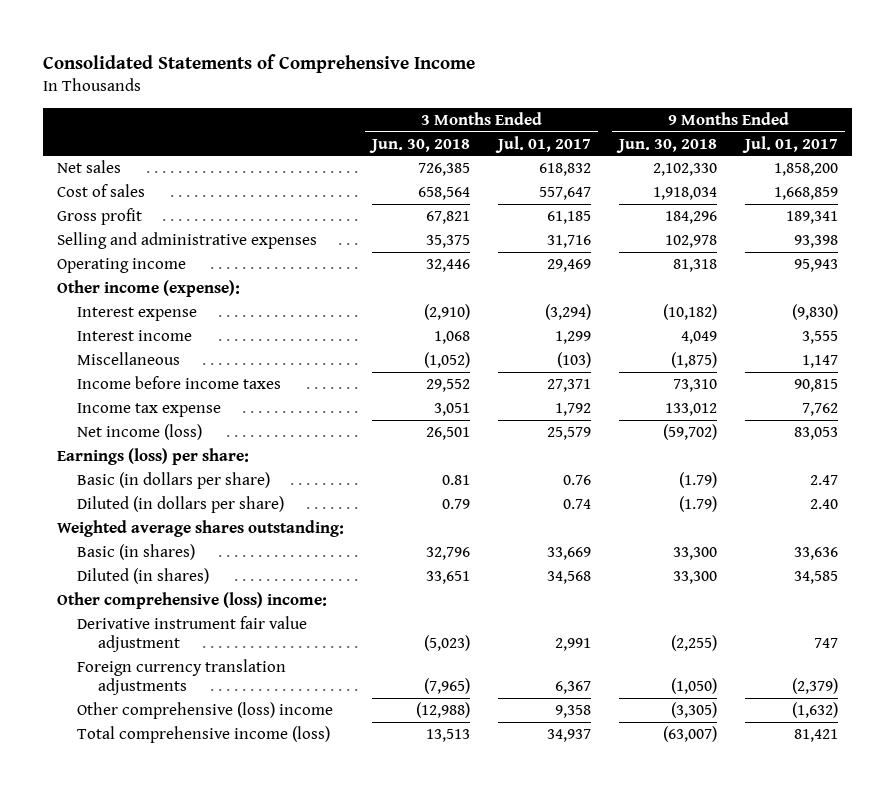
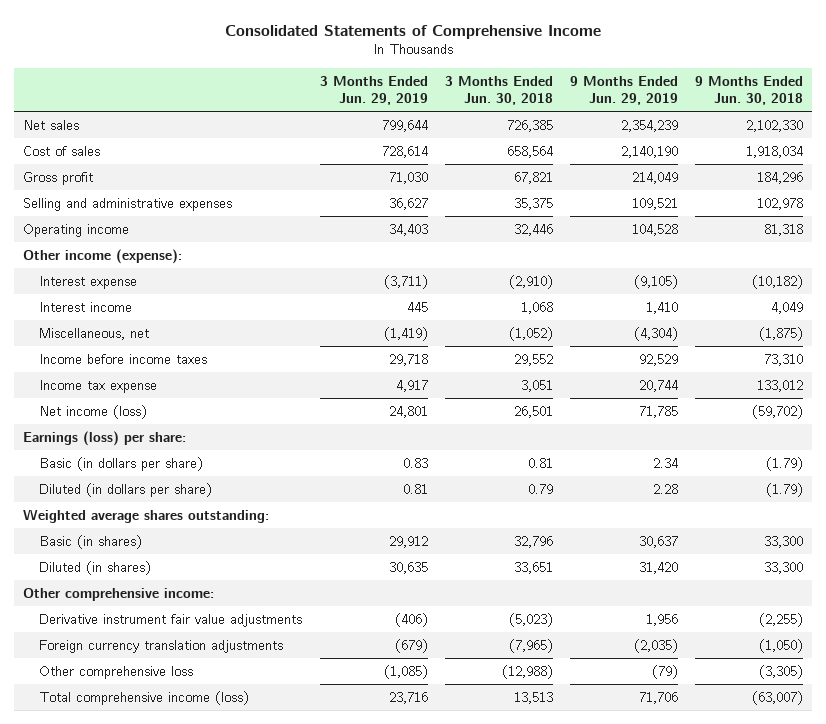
[495,135,592,153] Jul. 01, 2017 -> none
[742,135,839,153] Jul. 01, 2017 -> none
none -> [319,75,428,106] 3 Months Ended Jun. 29, 2019
none -> [570,75,679,106] 9 Months Ended Jun. 29, 2019
[77,352,181,366] Miscellaneous -> [39,327,150,340] Miscellaneous, net
[57,592,328,610] Other comprehensive (loss) income: -> [22,587,214,601] Other comprehensive income:
[77,616,308,653] Derivative instrument fair value adjustment -> [39,613,303,627] Derivative instrument fair value adjustments
[77,702,334,720] Other comprehensive (loss) income -> [39,665,194,679] Other comprehensive loss

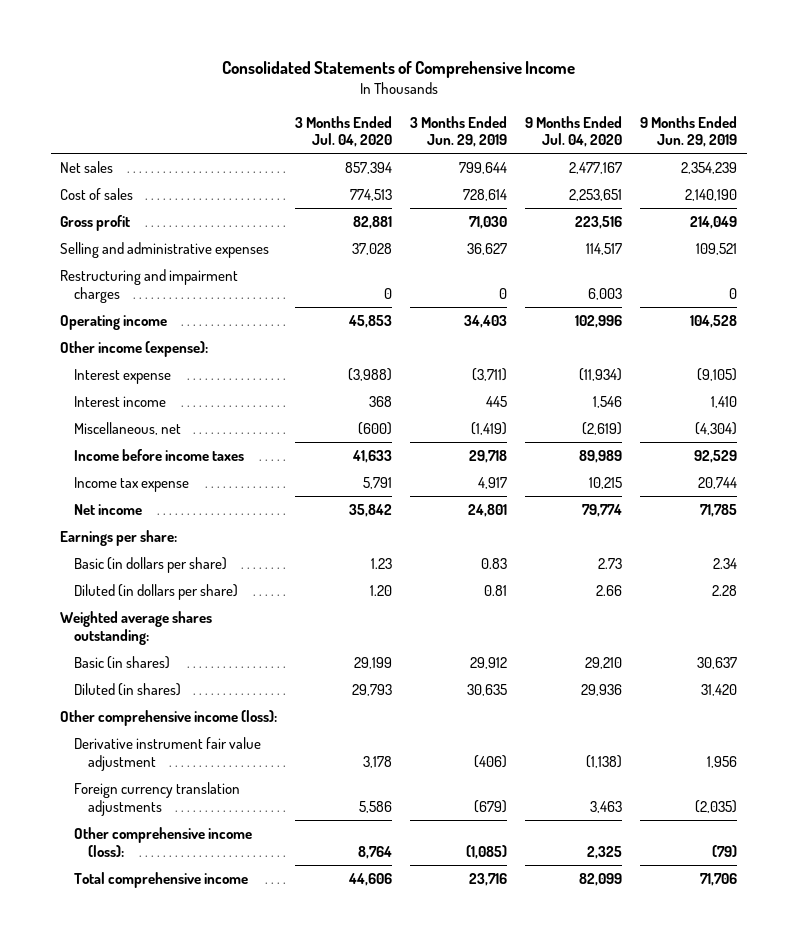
[444,75,553,106] 3 Months Ended Jun. 30, 2018 -> none
[695,75,804,106] 9 Months Ended Jun. 30, 2018 -> none
none -> [295,115,393,148] 3 Months Ended Jul. 04, 2020
none -> [525,115,623,148] 9 Months Ended Jul. 04, 2020
none -> [59,268,238,303] Restructuring and impairment charges
[39,404,148,419] Net income (loss) -> [73,503,142,515] Net income
[22,430,186,446] Earnings (loss) per share: -> [59,529,177,546] Earnings per share:
[22,587,214,601] Other comprehensive income: -> [59,709,277,726] Other comprehensive income (loss):
[39,613,303,627] Derivative instrument fair value adjustments -> [73,736,261,771] Derivative instrument fair value adjustment
[39,665,194,679] Other comprehensive loss -> [73,826,252,857] Other comprehensive income (loss):
[39,690,250,705] Total comprehensive income (loss) -> [73,871,248,888] Total comprehensive income

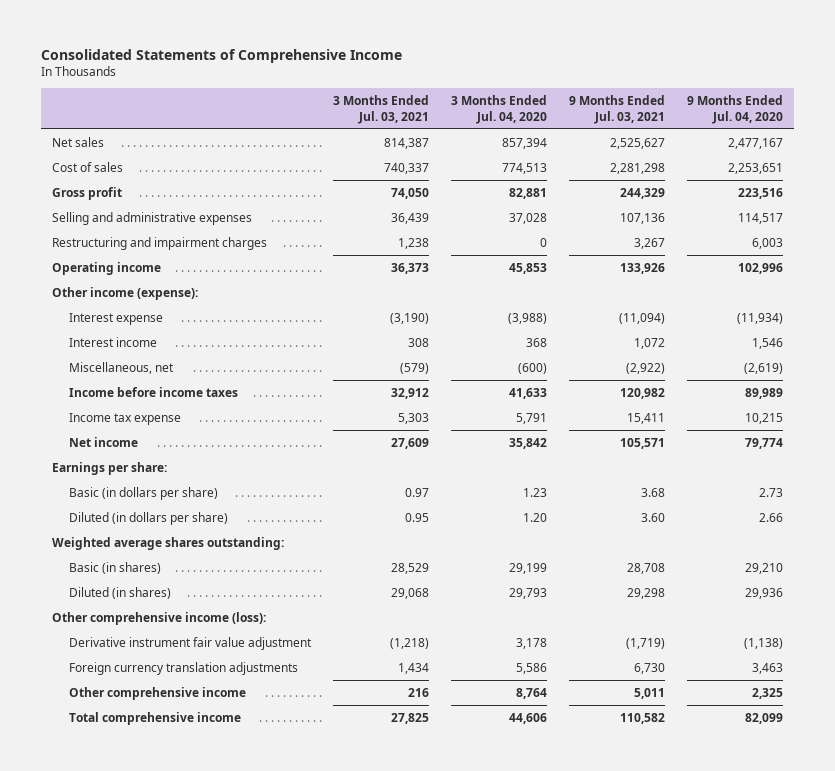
[410,115,508,148] 3 Months Ended Jun. 29, 2019 -> none
[640,115,738,148] 9 Months Ended Jun. 29, 2019 -> none
none -> [332,94,429,124] 3 Months Ended Jul. 03, 2021
none -> [568,94,665,124] 9 Months Ended Jul. 03, 2021
[73,826,252,857] Other comprehensive income (loss): -> [68,686,246,700] Other comprehensive income

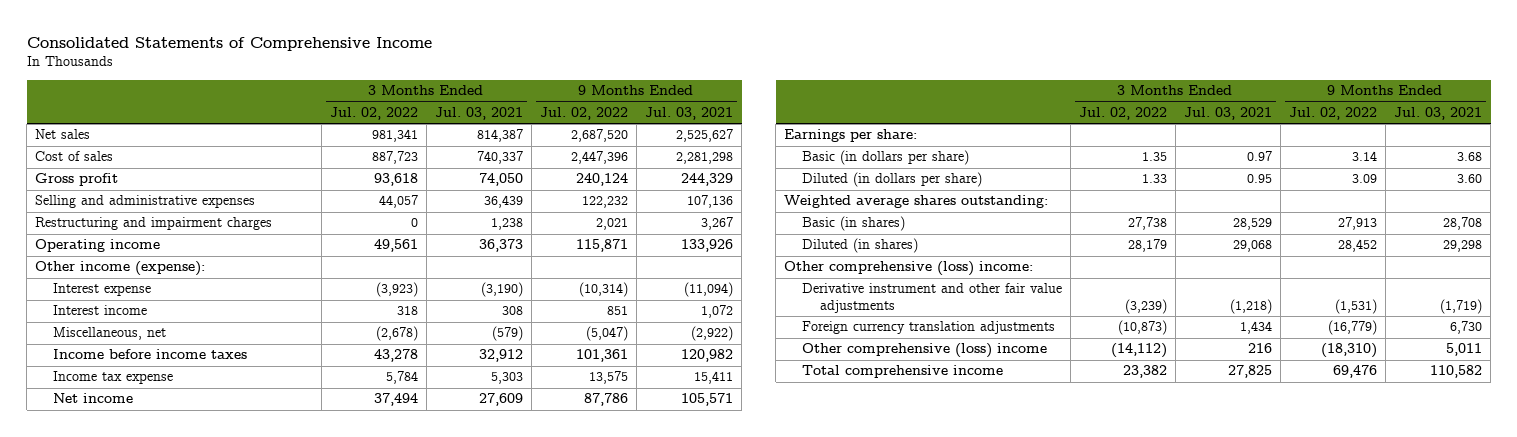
[450,94,547,124] 3 Months Ended Jul. 04, 2020 -> none
[686,94,783,124] 9 Months Ended Jul. 04, 2020 -> none
none -> [329,106,418,120] Jul. 02, 2022
none -> [539,106,628,120] Jul. 02, 2022
[51,611,266,625] Other comprehensive income (loss): -> [784,261,1034,277] Other comprehensive (loss) income:
[68,636,312,650] Derivative instrument fair value adjustment -> [801,283,1062,314] Derivative instrument and other fair value adjustments
[68,686,246,700] Other comprehensive income -> [801,343,1047,359] Other comprehensive (loss) income

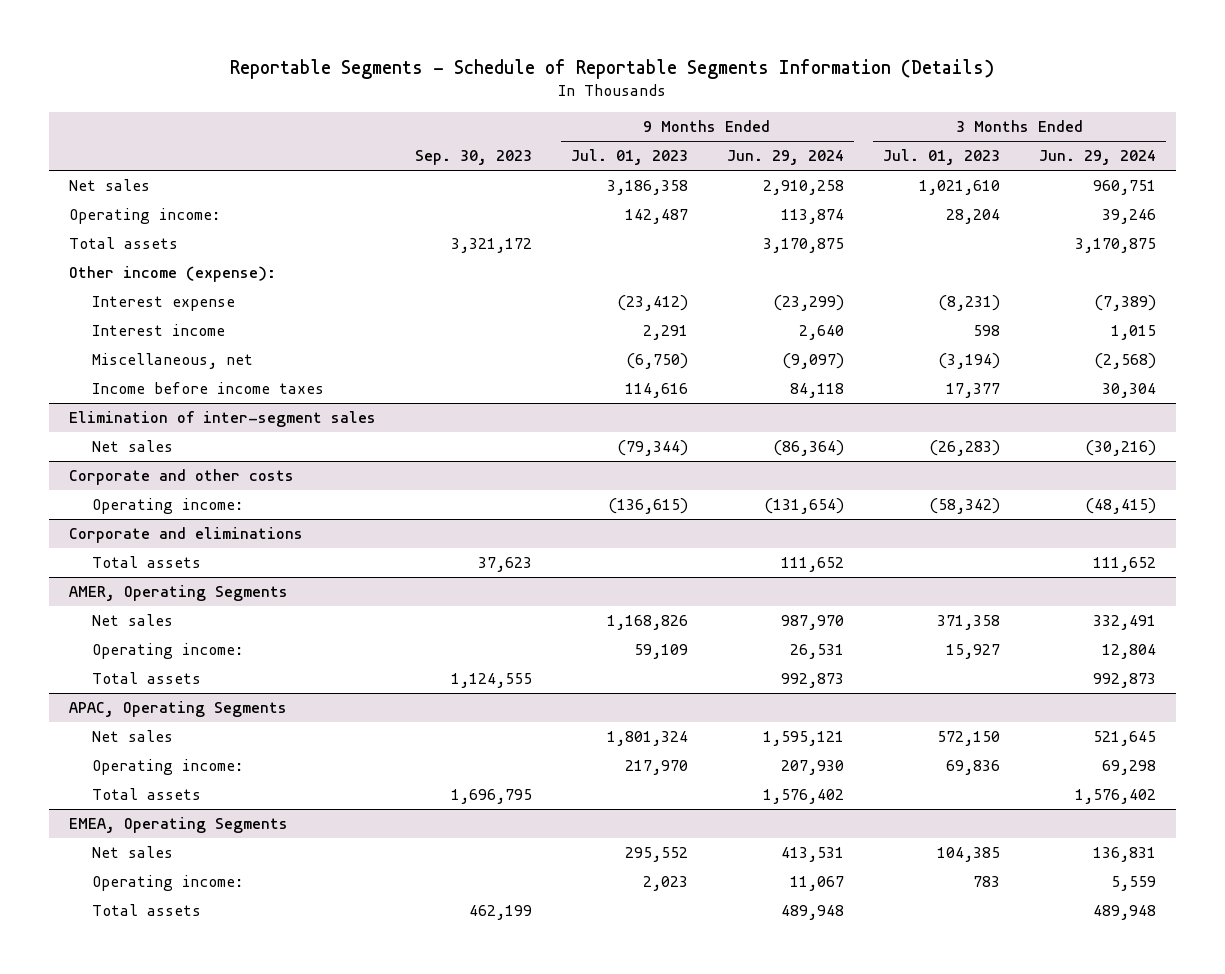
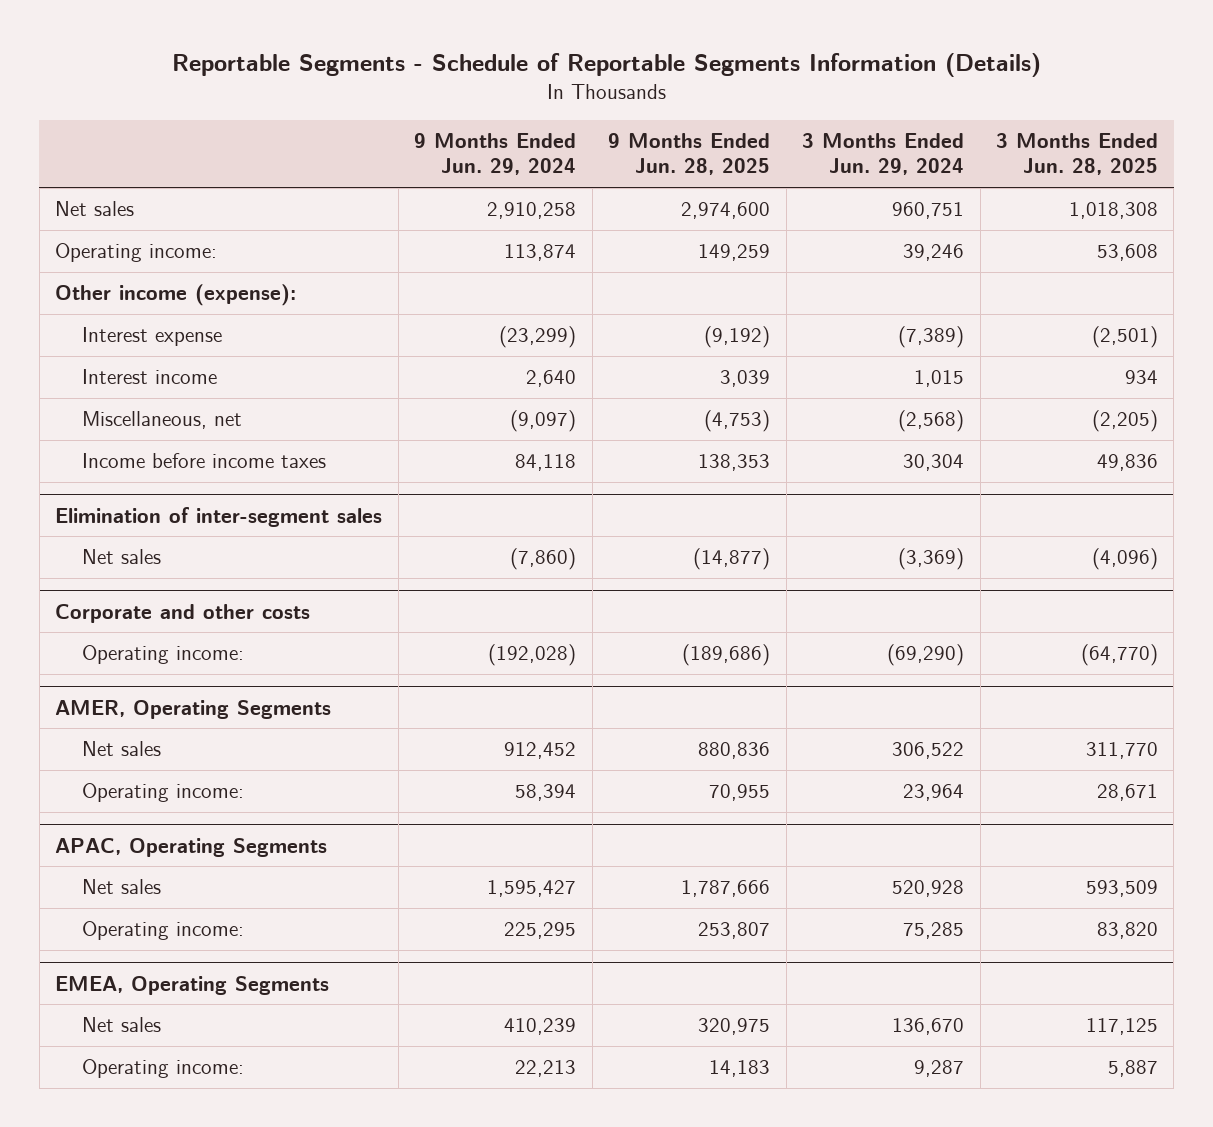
[414,150,532,166] Sep. 30, 2023 -> none
[570,149,688,166] Jul. 01, 2023 -> none
[883,149,1001,166] Jul. 01, 2023 -> none
none -> [608,133,771,176] 9 Months Ended Jun. 28, 2025
none -> [995,133,1158,176] 3 Months Ended Jun. 28, 2025
[68,237,178,250] Total assets -> none
[773,440,845,457] (86,364) -> [510,548,577,571] (7,860)
[1085,440,1157,457] (30,216) -> [898,548,965,571] (3,369)
[68,527,303,544] Corporate and eliminations -> none
[91,556,201,569] Total assets -> none
[764,498,845,515] (131,654) -> [488,644,577,667] (192,028)
[1085,498,1157,515] (48,415) -> [887,644,965,667] (69,290)
[91,672,201,685] Total assets -> none
[781,615,845,631] 987,970 -> [504,742,577,760] 912,452
[1093,615,1157,631] 332,491 -> [892,742,965,760] 306,522
[790,644,845,660] 26,531 -> [515,784,577,802] 58,394
[1102,644,1157,660] 12,804 -> [903,784,965,802] 23,964
[91,788,201,801] Total assets -> none
[763,731,845,747] 1,595,121 -> [487,880,577,898] 1,595,427
[1093,731,1157,747] 521,645 -> [892,880,965,898] 520,928
[781,760,845,776] 207,930 -> [504,922,577,940] 225,295
[1102,760,1157,776] 69,298 -> [903,922,965,940] 75,285
[91,904,201,917] Total assets -> none
[781,847,845,863] 413,531 -> [504,1018,577,1036] 410,239
[1093,847,1157,863] 136,831 -> [892,1018,965,1036] 136,670
[790,876,845,892] 11,067 -> [515,1060,577,1078] 22,213
[1111,876,1157,892] 5,559 -> [914,1060,965,1078] 9,287

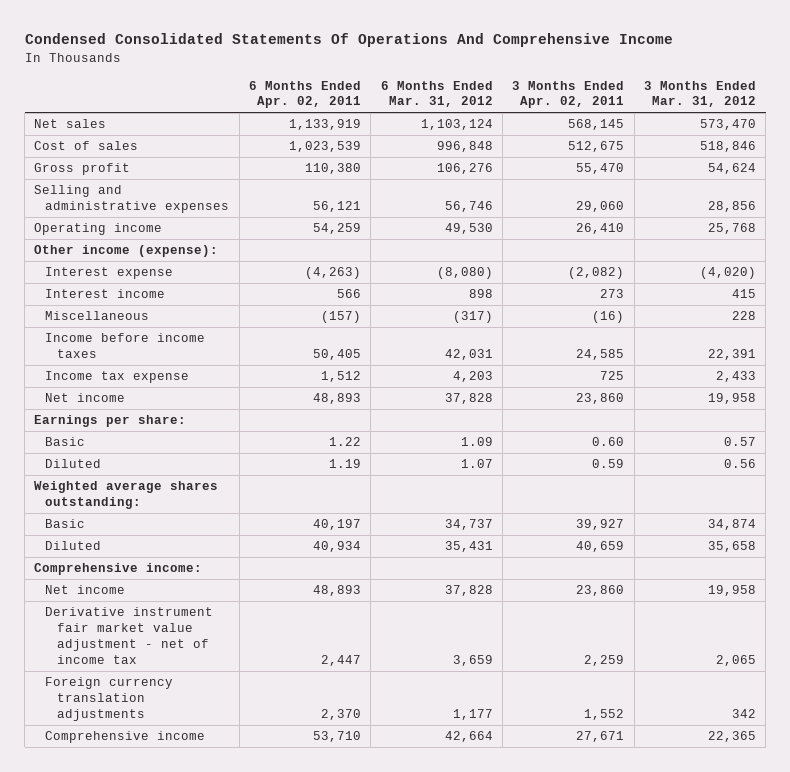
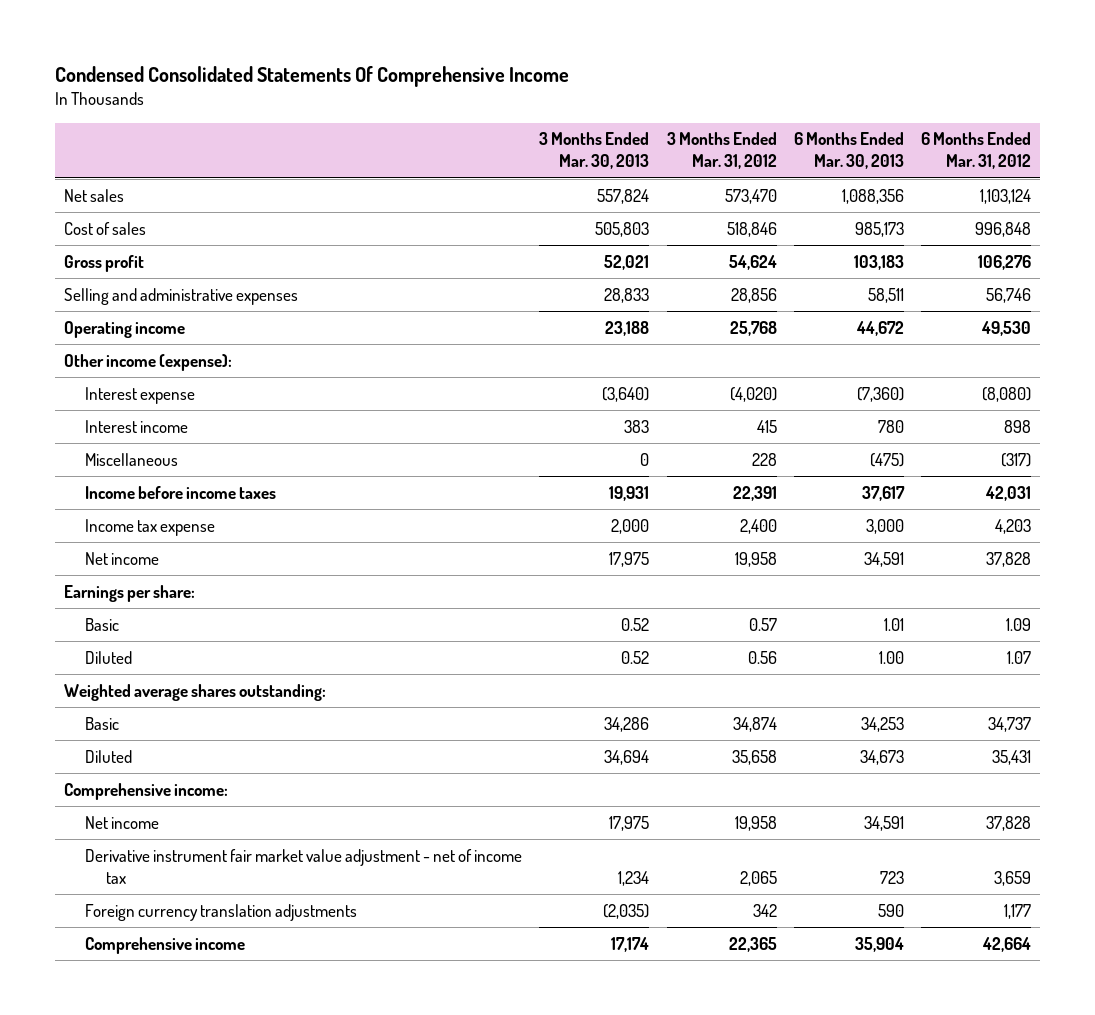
[24,33,673,48] Condensed Consolidated Statements Of Operations And Comprehensive Income -> [55,66,570,88] Condensed Consolidated Statements Of Comprehensive Income
[249,80,362,109] 6 Months Ended Apr. 02, 2011 -> none
[512,80,625,109] 3 Months Ended Apr. 02, 2011 -> none
none -> [539,132,650,170] 3 Months Ended Mar. 30, 2013
none -> [793,132,904,170] 6 Months Ended Mar. 30, 2013
[715,371,756,383] 2,433 -> [739,518,777,534] 2,400

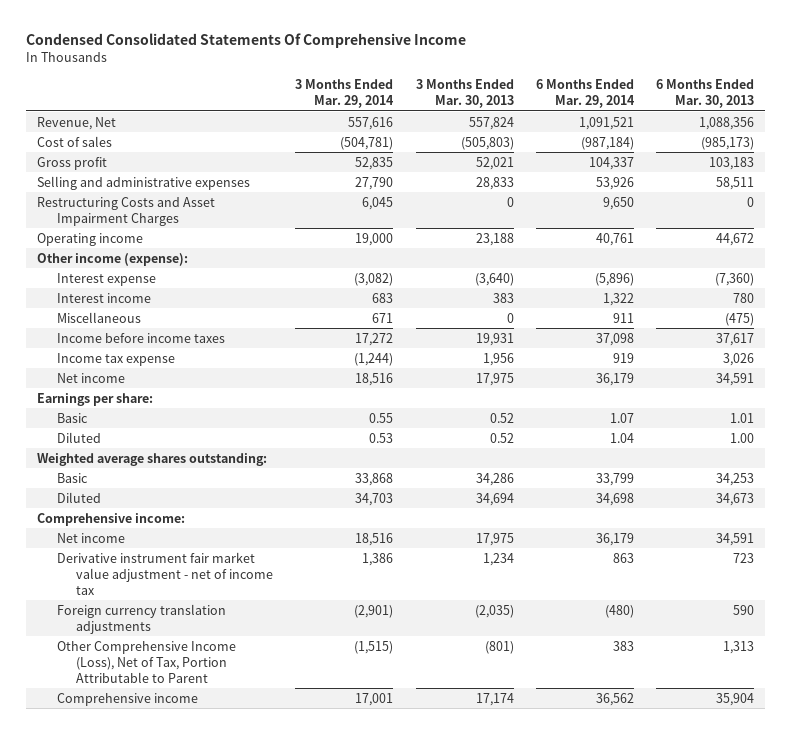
[666,132,777,170] 3 Months Ended Mar. 31, 2012 -> none
[921,132,1032,170] 6 Months Ended Mar. 31, 2012 -> none
none -> [295,79,395,108] 3 Months Ended Mar. 29, 2014
none -> [536,79,636,108] 6 Months Ended Mar. 29, 2014
[64,188,125,202] Net sales -> [37,116,117,130] Revenue, Net
[595,221,650,237] 505,803 -> [460,136,514,150] (505,803)
[854,221,904,237] 985,173 -> [701,136,755,150] (985,173)
none -> [37,196,216,226] Restructuring Costs and Asset Impairment Charges
[611,518,650,534] 2,000 -> [482,352,514,366] 1,956
[865,518,904,534] 3,000 -> [723,352,755,366] 3,026
none -> [56,640,236,683] Other Comprehensive Income (Loss), Net of Tax, Portion Attributable to Parent

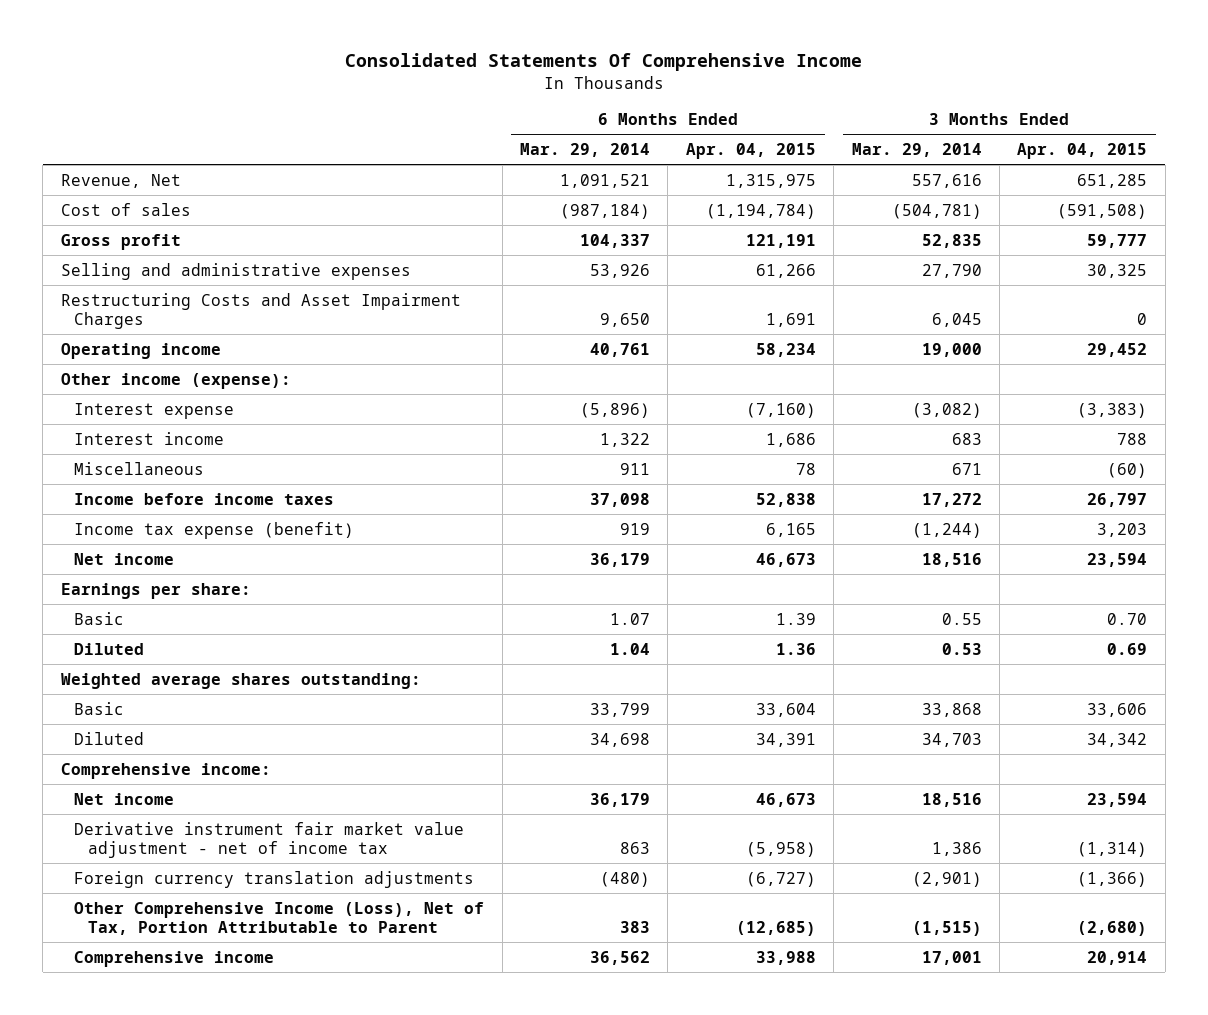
[25,33,466,49] Condensed Consolidated Statements Of Comprehensive Income -> [344,53,862,72] Consolidated Statements Of Comprehensive Income
[415,79,514,108] 3 Months Ended Mar. 30, 2013 -> none
[656,79,755,108] 6 Months Ended Mar. 30, 2013 -> none
none -> [685,143,816,160] Apr. 04, 2015
none -> [1017,143,1148,160] Apr. 04, 2015
[56,352,175,366] Income tax expense -> [74,521,355,539] Income tax expense (benefit)

